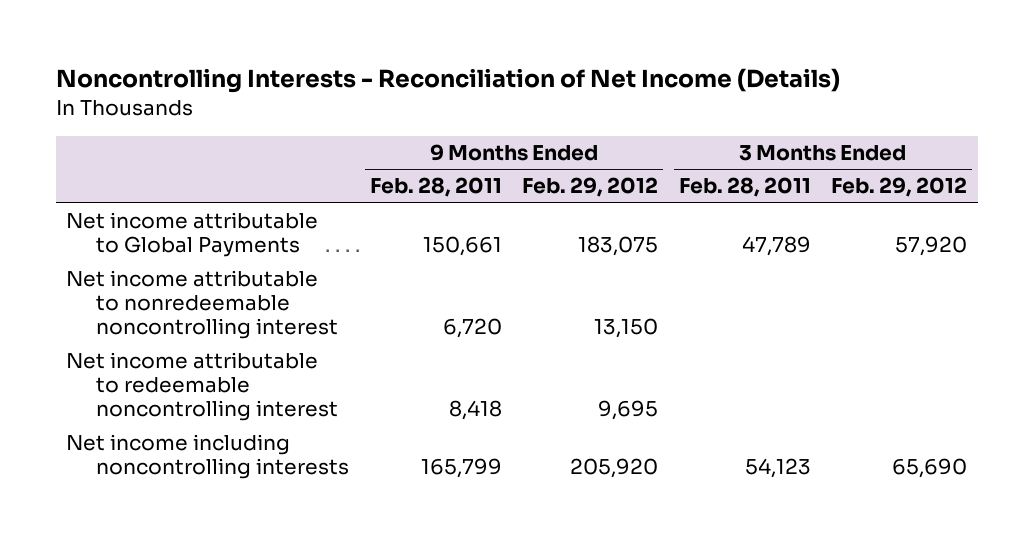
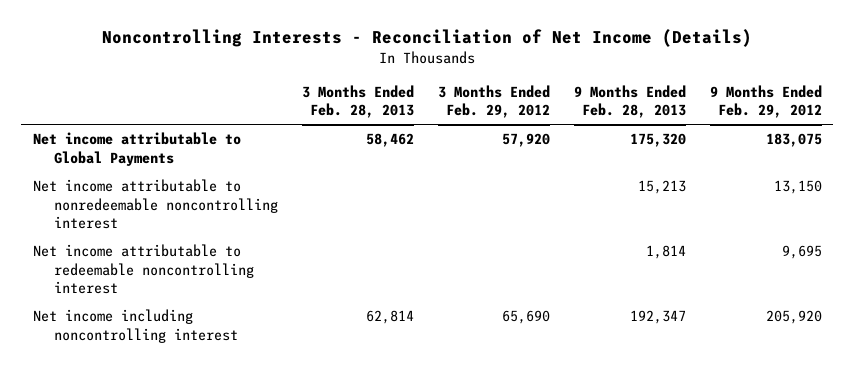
[369,177,502,198] Feb. 28, 2011 -> none
[678,177,811,198] Feb. 28, 2011 -> none
none -> [301,84,414,119] 3 Months Ended Feb. 28, 2013
none -> [573,84,686,119] 9 Months Ended Feb. 28, 2013
[65,434,350,480] Net income including noncontrolling interests -> [32,309,239,343] Net income including noncontrolling interest

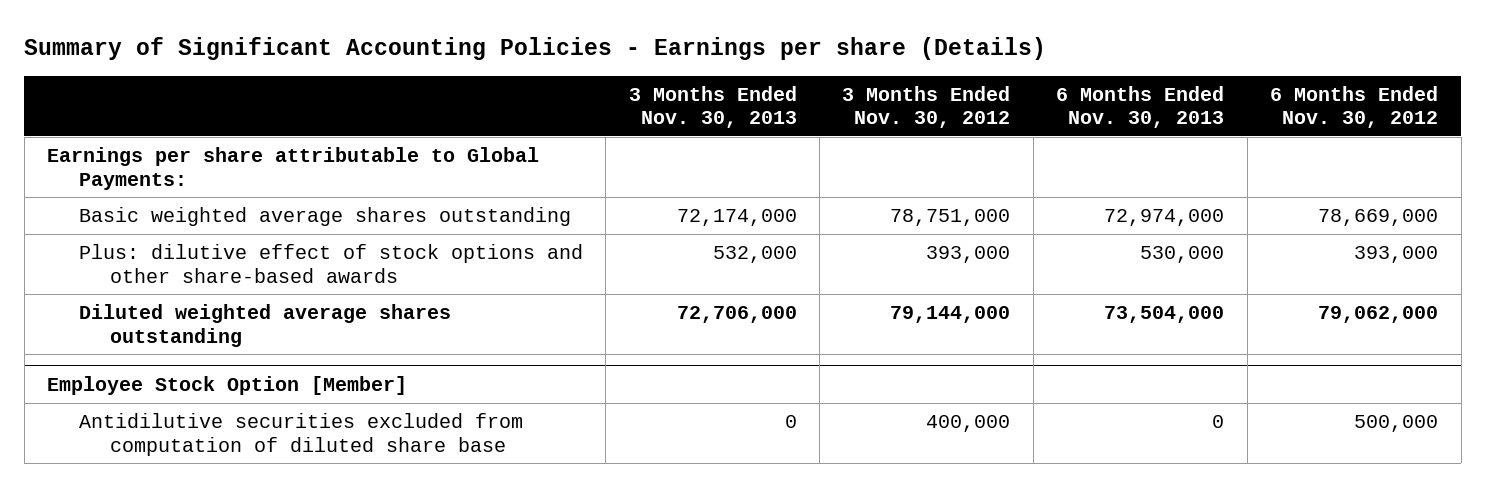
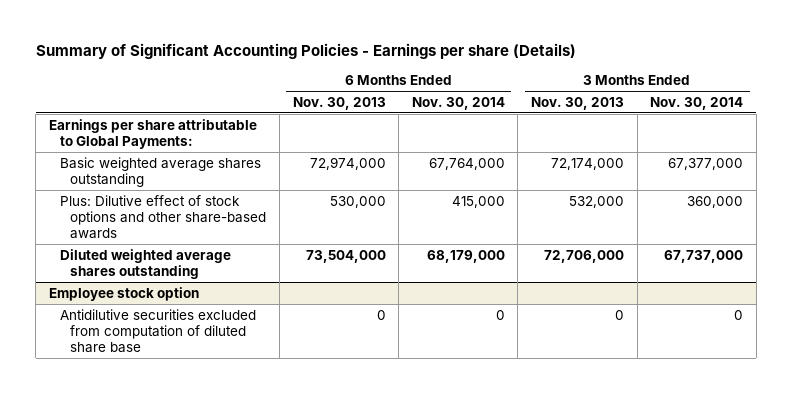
[842,85,1011,129] 3 Months Ended Nov. 30, 2012 -> none
[1270,85,1439,129] 6 Months Ended Nov. 30, 2012 -> none
none -> [411,96,505,110] Nov. 30, 2014
none -> [650,96,744,110] Nov. 30, 2014
[78,243,583,283] Plus: dilutive effect of stock options and other share-based awards -> [59,194,267,240] Plus: Dilutive effect of stock options and other share-based awards
[47,375,408,395] Employee Stock Option [Member] -> [48,286,199,301] Employee stock option

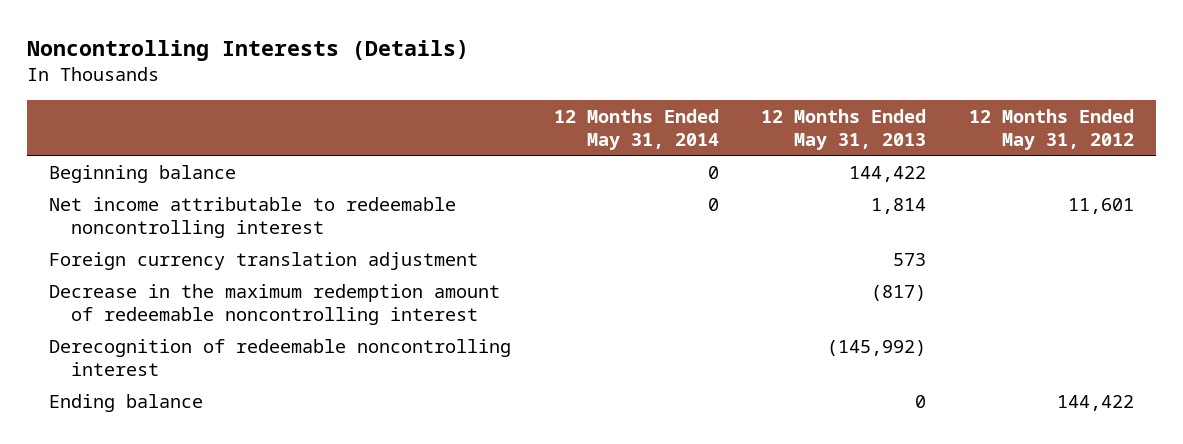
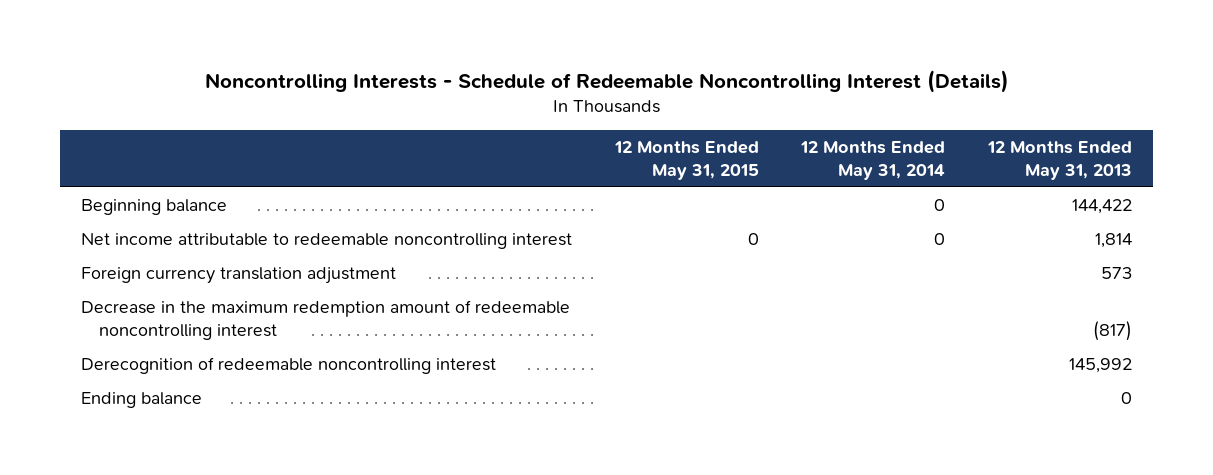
[27,40,470,62] Noncontrolling Interests (Details) -> [204,69,1009,93] Noncontrolling Interests - Schedule of Redeemable Noncontrolling Interest (Details)
[969,108,1135,150] 12 Months Ended May 31, 2012 -> none
none -> [613,141,759,180] 12 Months Ended May 31, 2015
[827,339,927,356] (145,992) -> [1068,358,1132,374] 145,992

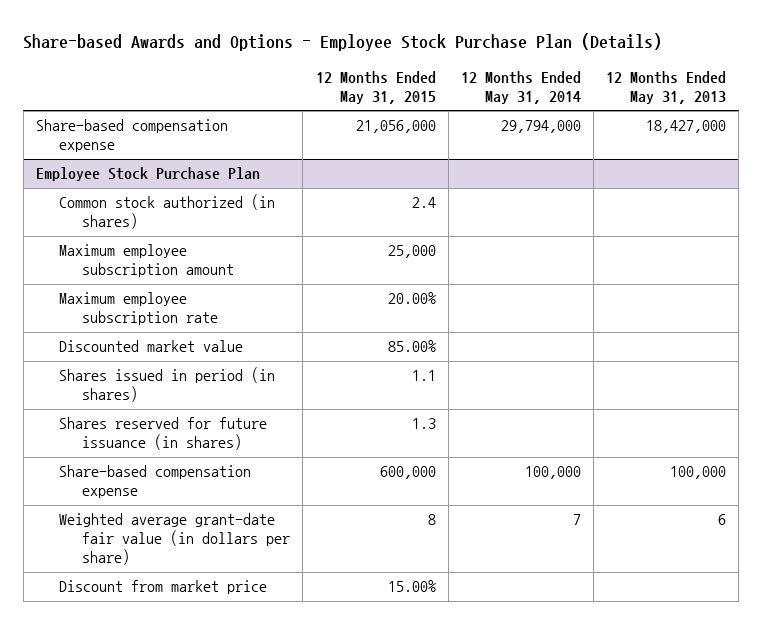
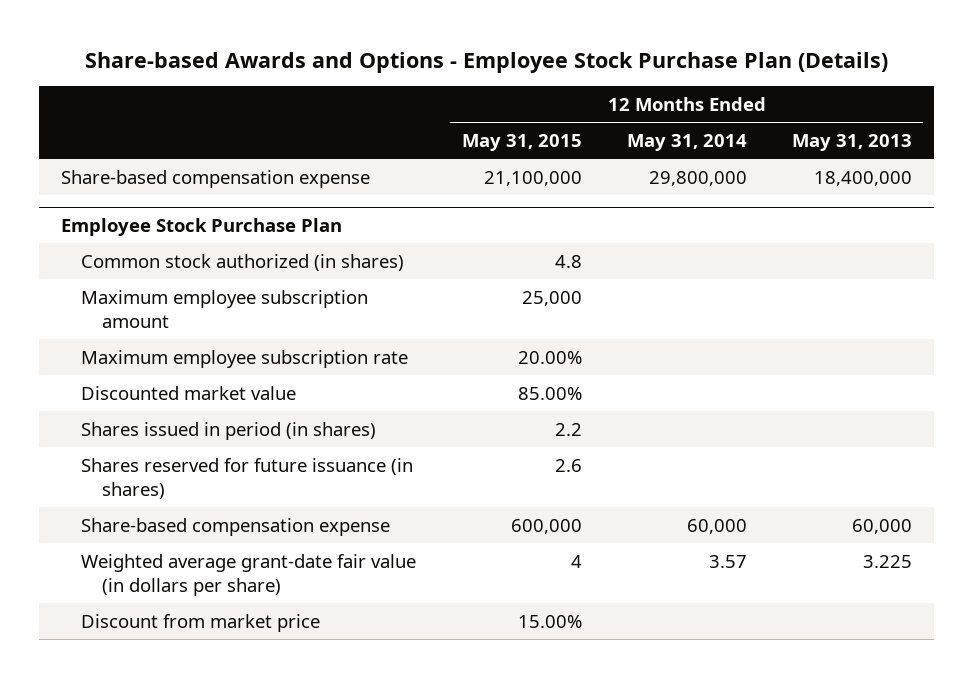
[355,120,436,134] 21,056,000 -> [483,170,582,186] 21,100,000
[500,120,581,134] 29,794,000 -> [648,170,747,186] 29,800,000
[646,120,727,134] 18,427,000 -> [813,170,912,186] 18,400,000
[411,197,436,209] 2.4 -> [554,254,582,268] 4.8
[411,370,436,382] 1.1 -> [554,422,582,436] 2.2
[411,418,436,430] 1.3 -> [554,458,582,472] 2.6
[524,466,581,480] 100,000 -> [686,518,747,534] 60,000
[670,466,727,480] 100,000 -> [851,518,912,534] 60,000
[427,514,436,526] 8 -> [570,554,582,568] 4
[572,514,581,526] 7 -> [708,554,747,568] 3.57
[718,514,727,526] 6 -> [862,554,912,568] 3.225

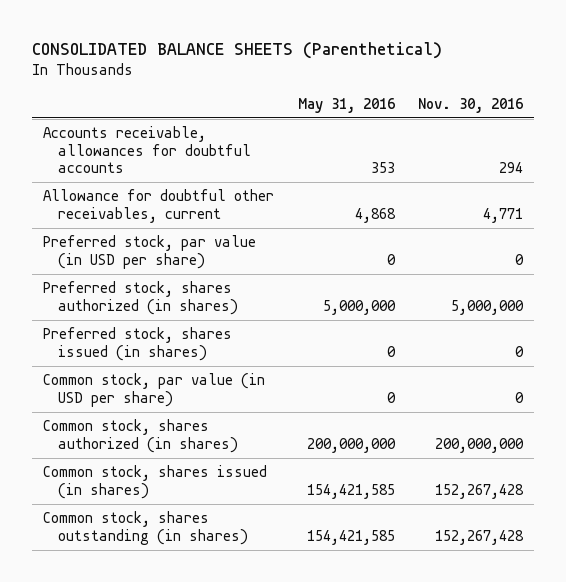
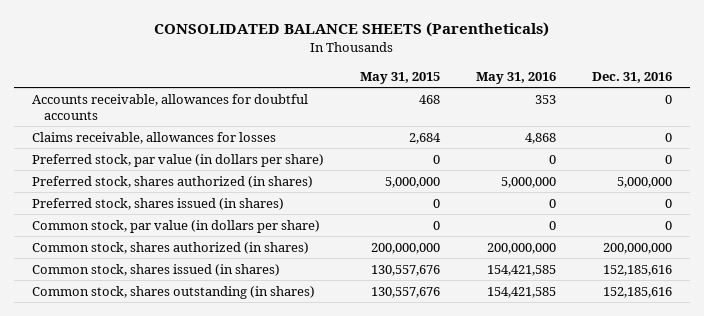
[31,41,442,59] CONSOLIDATED BALANCE SHEETS (Parenthetical) -> [154,22,550,38] CONSOLIDATED BALANCE SHEETS (Parentheticals)
[417,97,523,113] Nov. 30, 2016 -> none
none -> [360,71,441,84] May 31, 2015
none -> [592,71,673,83] Dec. 31, 2016
[43,189,275,223] Allowance for doubtful other receivables, current -> [31,131,276,144] Claims receivable, allowances for losses
[43,235,257,269] Preferred stock, par value (in USD per share) -> [31,153,324,167] Preferred stock, par value (in dollars per share)
[43,373,266,407] Common stock, par value (in USD per share) -> [31,219,320,233] Common stock, par value (in dollars per share)

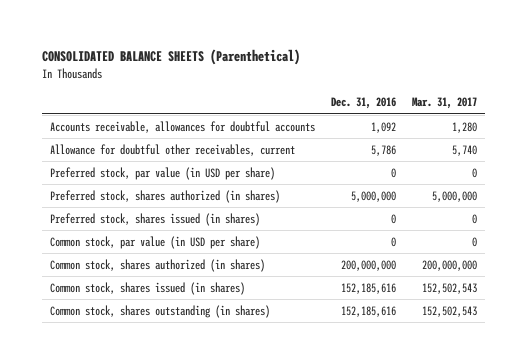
[154,22,550,38] CONSOLIDATED BALANCE SHEETS (Parentheticals) -> [42,49,301,66] CONSOLIDATED BALANCE SHEETS (Parenthetical)
[360,71,441,84] May 31, 2015 -> none
[476,71,557,84] May 31, 2016 -> none
none -> [411,97,477,110] Mar. 31, 2017
[31,131,276,144] Claims receivable, allowances for losses -> none
[665,94,673,104] 0 -> [371,122,397,134] 1,092
none -> [50,144,296,157] Allowance for doubtful other receivables, current
[31,153,324,167] Preferred stock, par value (in dollars per share) -> [50,167,276,181] Preferred stock, par value (in USD per share)
[31,219,320,233] Common stock, par value (in dollars per share) -> [50,236,261,250] Common stock, par value (in USD per share)

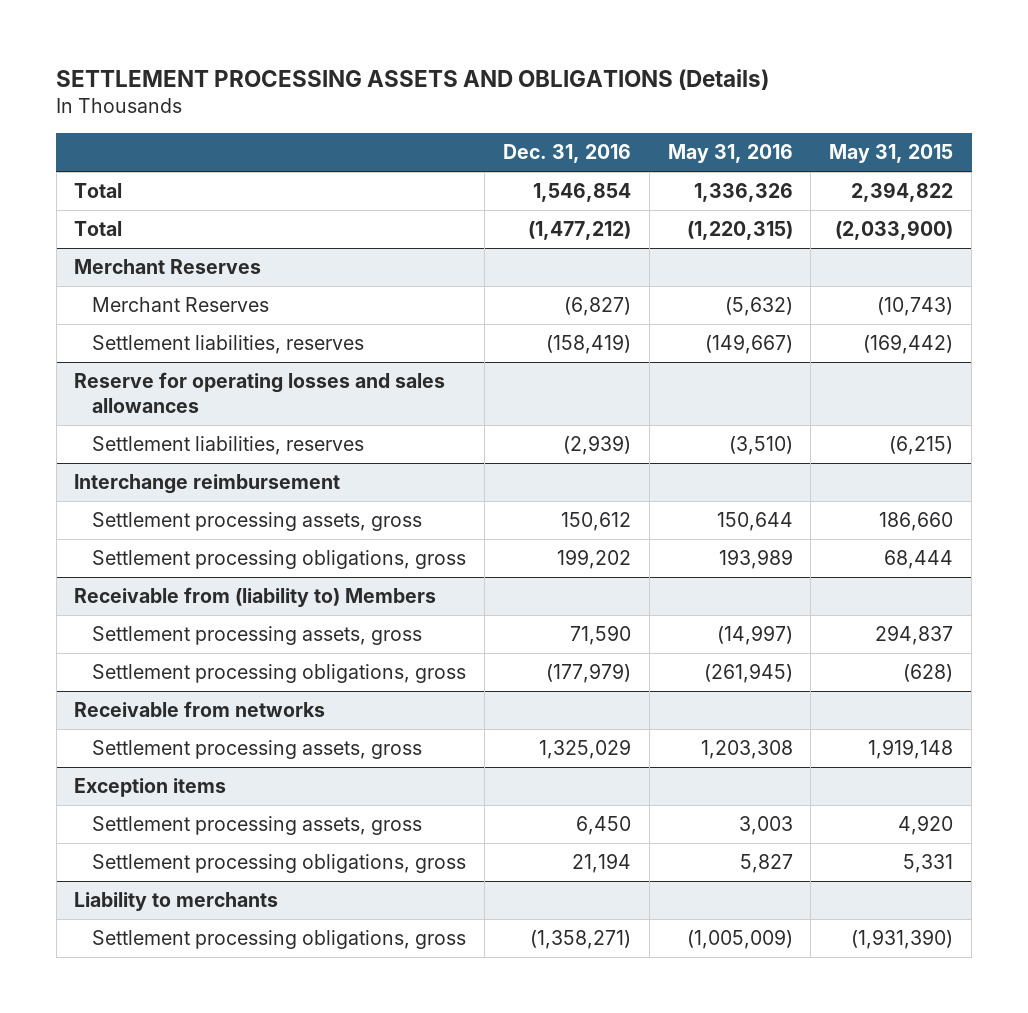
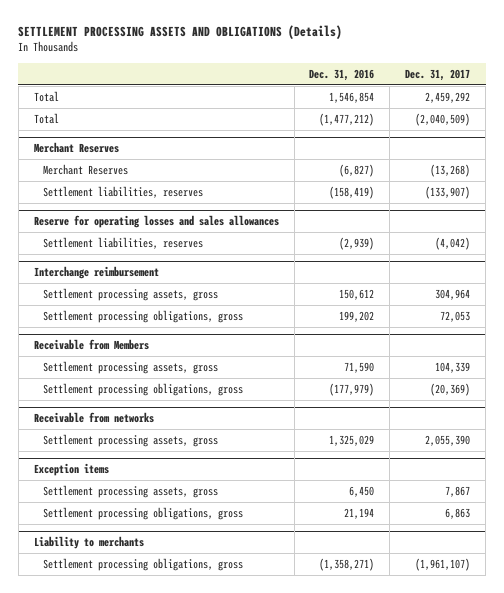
[667,144,793,164] May 31, 2016 -> none
[829,144,954,164] May 31, 2015 -> none
none -> [405,68,471,81] Dec. 31, 2017
[74,587,437,608] Receivable from (liability to) Members -> [33,339,149,351] Receivable from Members

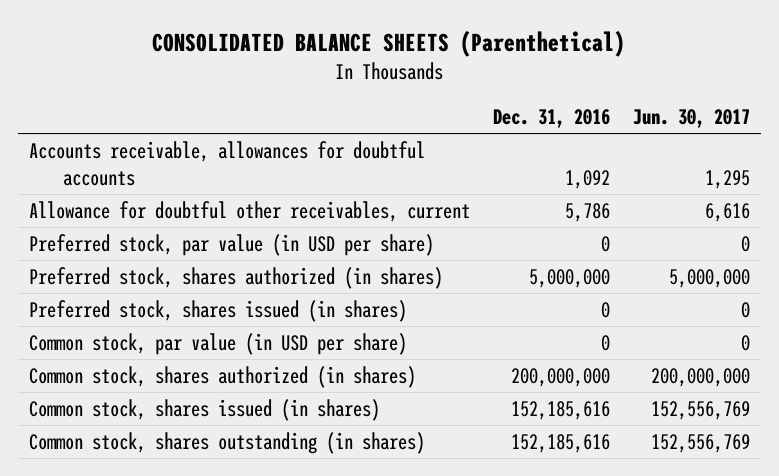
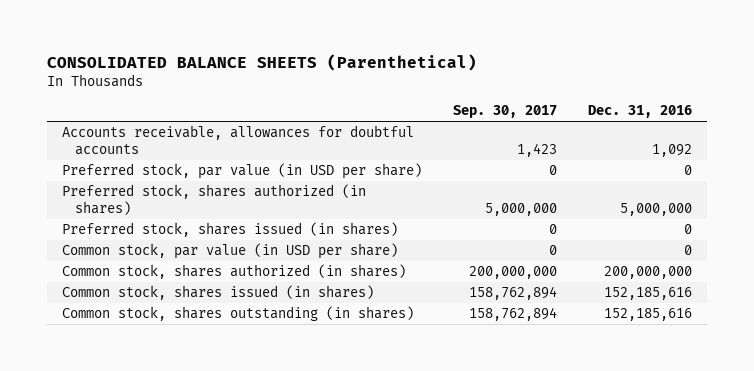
[632,109,750,129] Jun. 30, 2017 -> none
none -> [453,105,558,119] Sep. 30, 2017
[29,200,471,222] Allowance for doubtful other receivables, current -> none

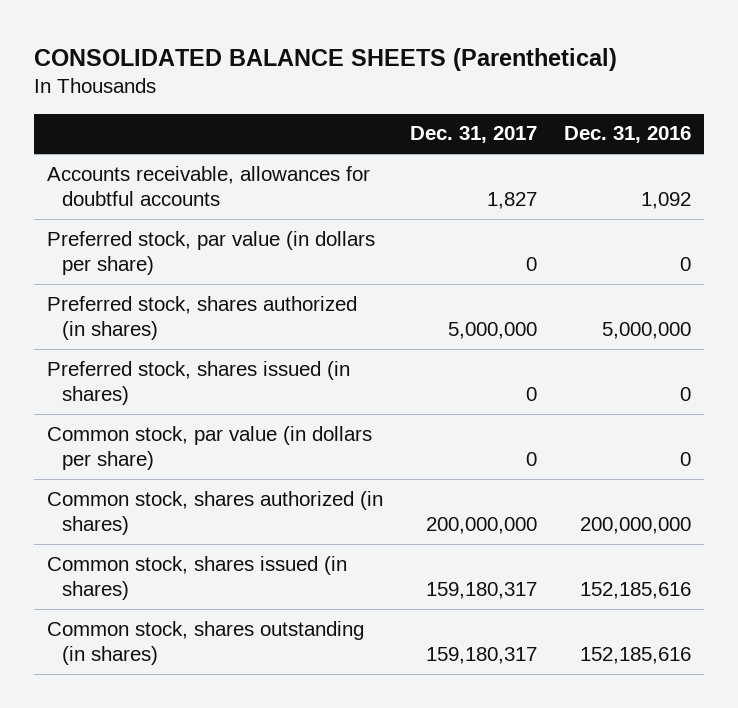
[453,105,558,119] Sep. 30, 2017 -> none
none -> [410,126,538,144] Dec. 31, 2017
[62,163,423,180] Preferred stock, par value (in USD per share) -> [47,230,376,276] Preferred stock, par value (in dollars per share)
[62,243,399,260] Common stock, par value (in USD per share) -> [47,425,373,471] Common stock, par value (in dollars per share)

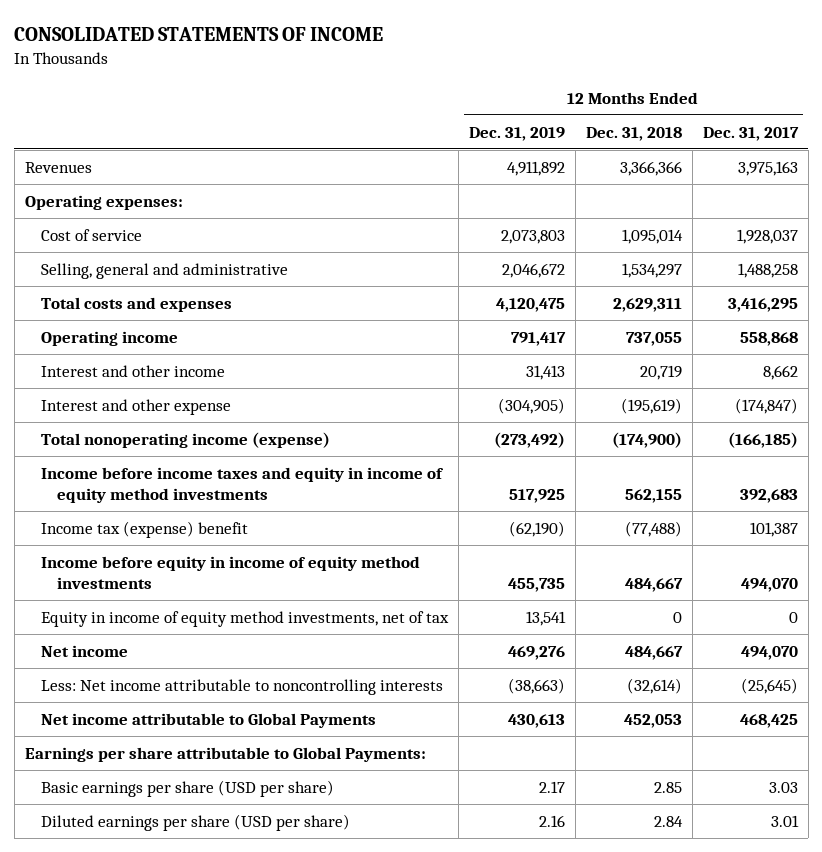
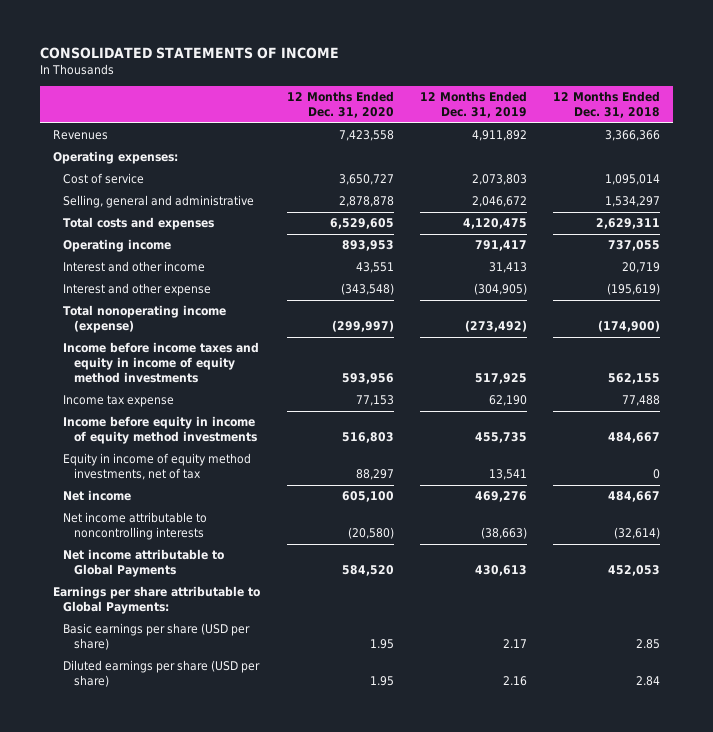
[702,126,799,141] Dec. 31, 2017 -> none
none -> [286,91,394,119] 12 Months Ended Dec. 31, 2020
[40,520,248,538] Income tax (expense) benefit -> [63,395,175,408] Income tax expense
[508,520,565,537] (62,190) -> [488,395,527,407] 62,190
[624,520,682,537] (77,488) -> [622,395,661,407] 77,488
[40,678,443,695] Less: Net income attributable to noncontrolling interests -> [63,512,208,541] Net income attributable to noncontrolling interests

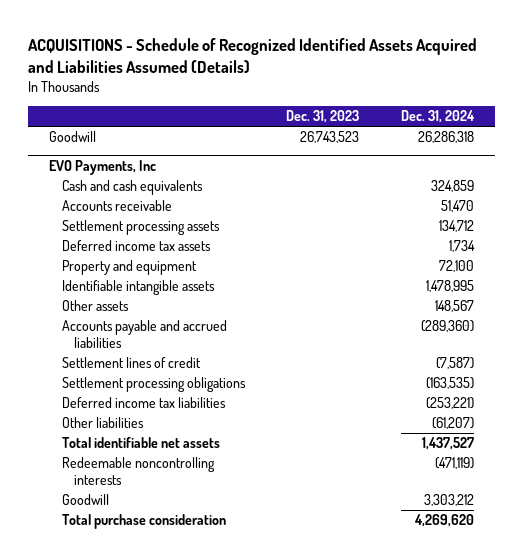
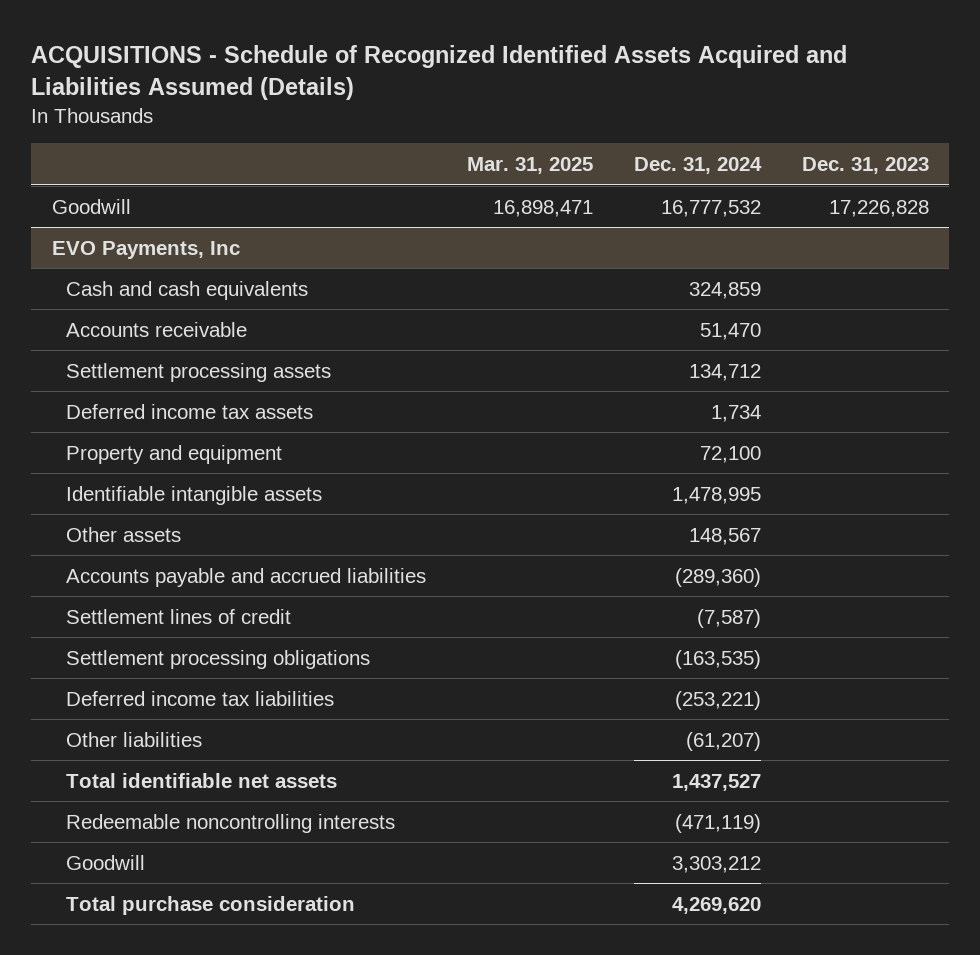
none -> [466,157,593,175] Mar. 31, 2025
[300,131,360,144] 26,743,523 -> [828,199,929,217] 17,226,828
[417,131,474,144] 26,286,318 -> [660,199,761,217] 16,777,532

